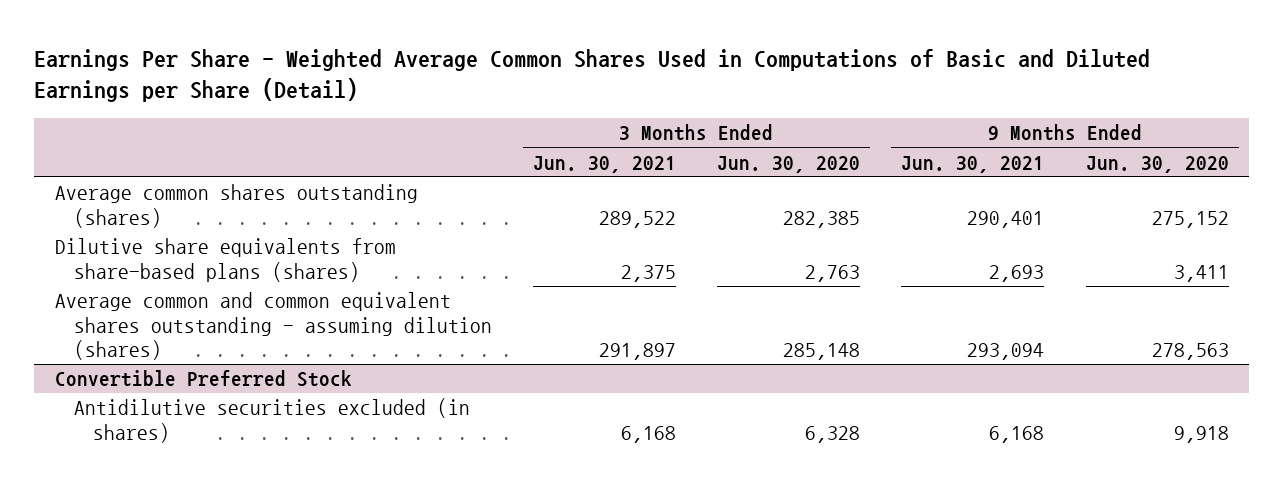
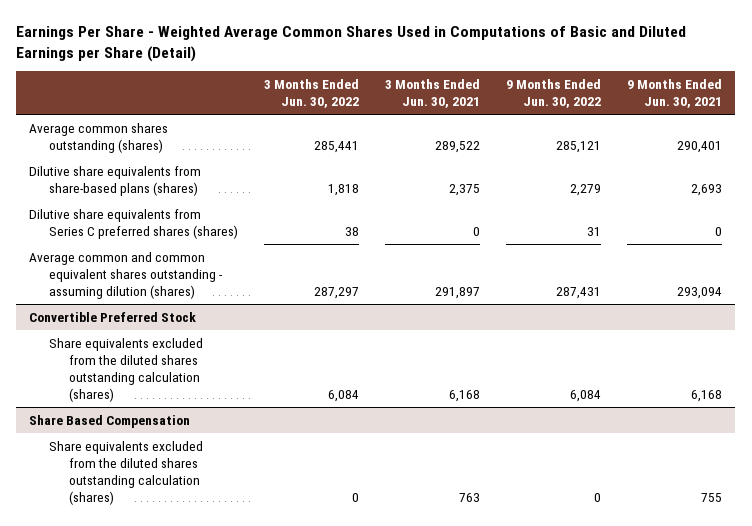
[717,155,861,173] Jun. 30, 2020 -> none
[1085,155,1229,173] Jun. 30, 2020 -> none
none -> [264,78,360,108] 3 Months Ended Jun. 30, 2022
none -> [506,78,602,108] 9 Months Ended Jun. 30, 2022
none -> [29,208,239,239] Dilutive share equivalents from Series C preferred shares (shares)
[73,398,470,443] Antidilutive securities excluded (in shares) -> [49,337,204,402] Share equivalents excluded from the diluted shares outstanding calculation (shares)
none -> [29,414,191,428] Share Based Compensation
none -> [49,440,204,505] Share equivalents excluded from the diluted shares outstanding calculation (shares)

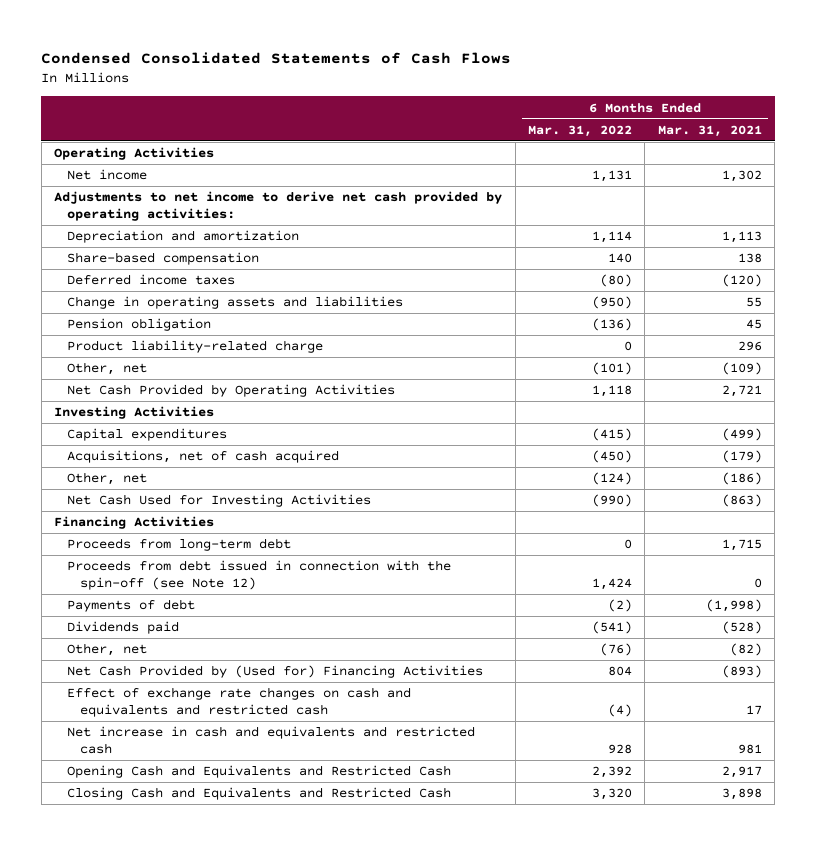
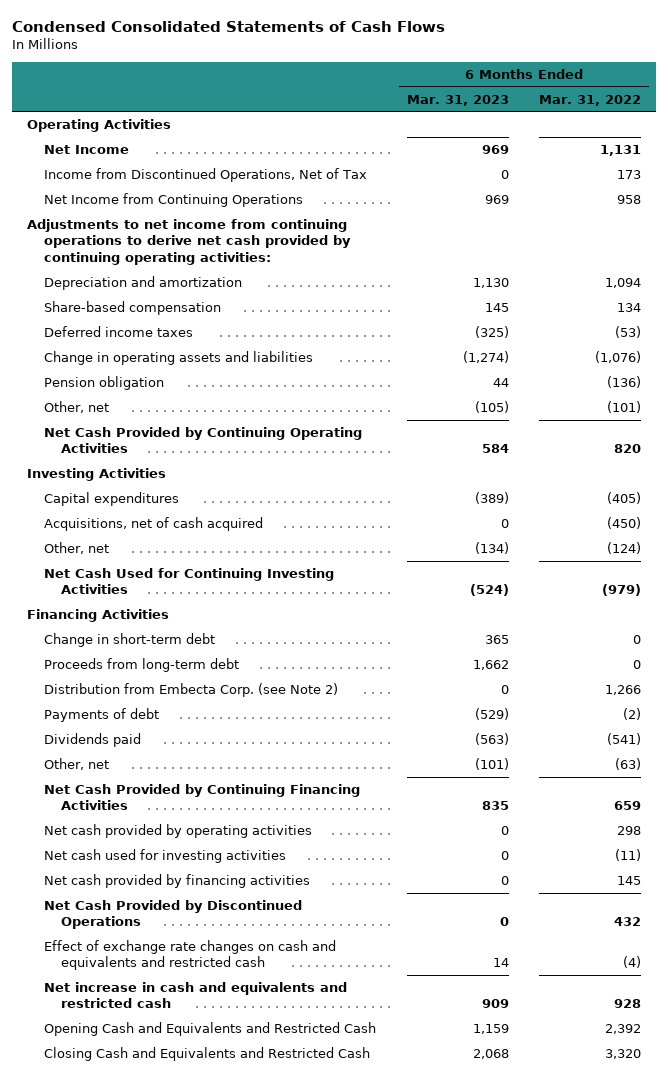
[657,124,762,137] Mar. 31, 2021 -> none
none -> [406,94,509,106] Mar. 31, 2023
[66,169,147,181] Net income -> [44,145,130,155] Net Income
none -> [44,168,368,183] Income from Discontinued Operations, Net of Tax
none -> [44,193,304,208] Net Income from Continuing Operations
[54,191,503,222] Adjustments to net income to derive net cash provided by operating activities: -> [27,219,352,265] Adjustments to net income from continuing operations to derive net cash provided by continuing operating activities:
[592,231,633,244] 1,114 -> [605,278,642,289] 1,094
[608,253,633,264] 140 -> [617,303,642,313] 134
[600,274,633,288] (80) -> [615,326,642,339] (53)
[592,296,633,310] (950) -> [595,351,642,364] (1,076)
[66,340,323,354] Product liability-related charge -> none
[66,384,395,398] Net Cash Provided by Operating Activities -> [44,427,363,454] Net Cash Provided by Continuing Operating Activities
[592,385,633,398] 1,118 -> [614,444,642,454] 820
[592,428,633,442] (415) -> [607,492,642,505] (405)
[66,494,371,508] Net Cash Used for Investing Activities -> [44,568,335,595] Net Cash Used for Continuing Investing Activities
[592,494,633,508] (990) -> [602,584,642,597] (979)
none -> [44,633,216,648] Change in short-term debt
[66,560,451,591] Proceeds from debt issued in connection with the spin-off (see Note 12) -> none
none -> [44,683,339,698] Distribution from Embecta Corp. (see Note 2)
[600,643,633,657] (76) -> [615,758,642,771] (63)
none -> [44,784,361,811] Net Cash Provided by Continuing Financing Activities
none -> [44,824,313,839] Net cash provided by operating activities
none -> [44,849,287,864] Net cash used for investing activities
[66,665,483,679] Net Cash Provided by (Used for) Financing Activities -> [44,874,311,889] Net cash provided by financing activities
[608,666,633,677] 804 -> [617,876,642,886] 145
none -> [44,900,303,930] Net Cash Provided by Discontinued Operations

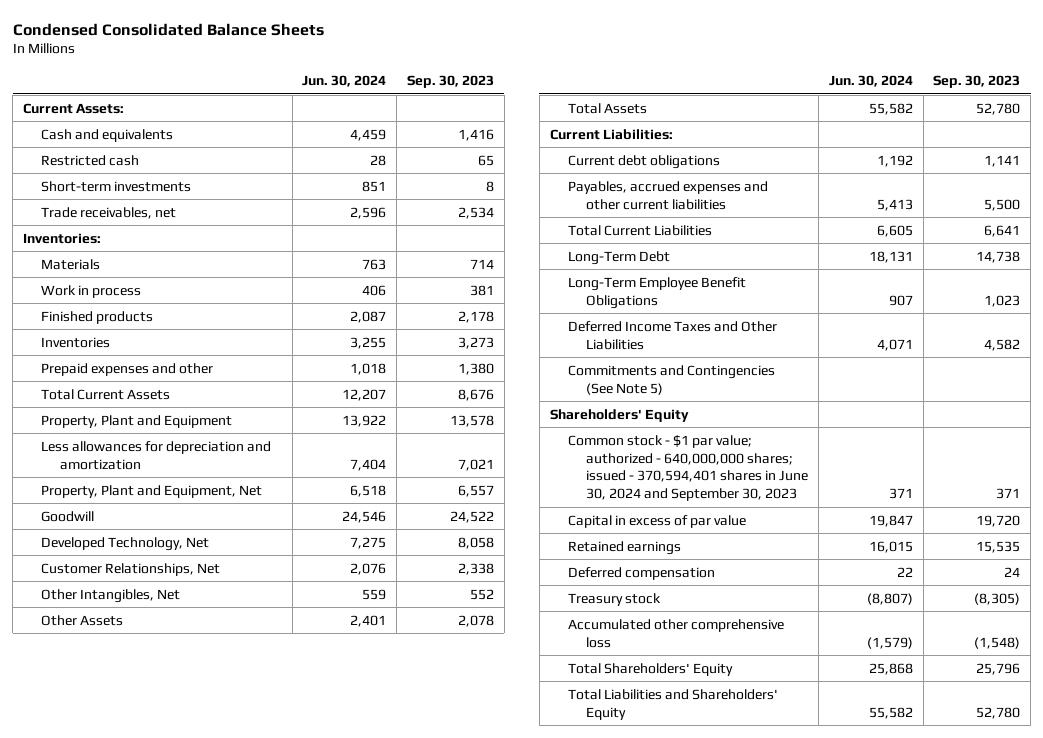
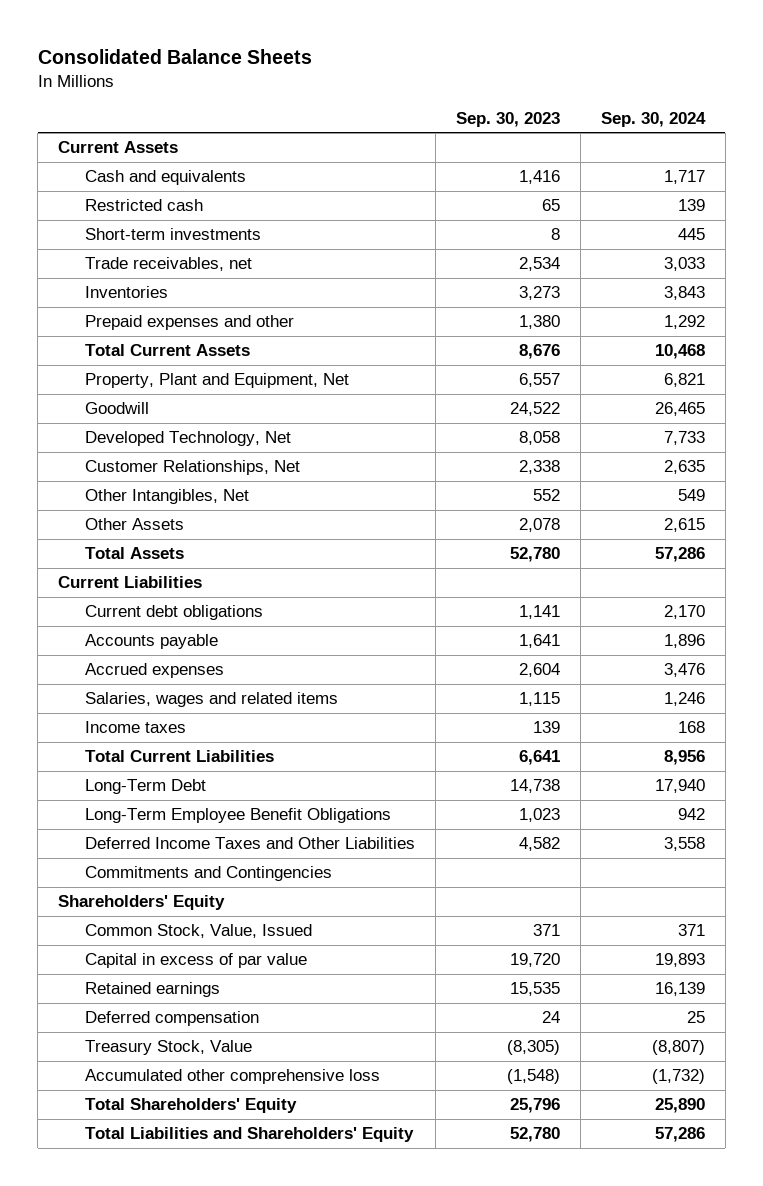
[12,22,324,36] Condensed Consolidated Balance Sheets -> [37,49,312,65] Consolidated Balance Sheets
[302,75,387,88] Jun. 30, 2024 -> none
none -> [600,112,706,128] Sep. 30, 2024
[23,102,125,114] Current Assets: -> [58,141,179,154] Current Assets
[23,232,102,244] Inventories: -> none
[41,258,101,270] Materials -> none
[41,284,142,298] Work in process -> none
[41,310,154,324] Finished products -> none
[41,414,233,428] Property, Plant and Equipment -> none
[41,440,272,470] Less allowances for depreciation and amortization -> none
[549,128,673,140] Current Liabilities: -> [58,576,203,589] Current Liabilities
[567,180,768,210] Payables, accrued expenses and other current liabilities -> none
none -> [84,634,218,650] Accounts payable
none -> [84,663,224,679] Accrued expenses
none -> [84,692,338,708] Salaries, wages and related items
none -> [84,721,186,734] Income taxes
[567,364,775,395] Commitments and Contingencies (See Note 5) -> [84,866,332,882] Commitments and Contingencies
[567,434,809,502] Common stock - $1 par value; authorized - 640,000,000 shares; issued - 370,594,401 shares in June 30, 2024 and September 30, 2023 -> [84,924,312,939] Common Stock, Value, Issued
[567,592,661,606] Treasury stock -> [84,1040,252,1056] Treasury Stock, Value

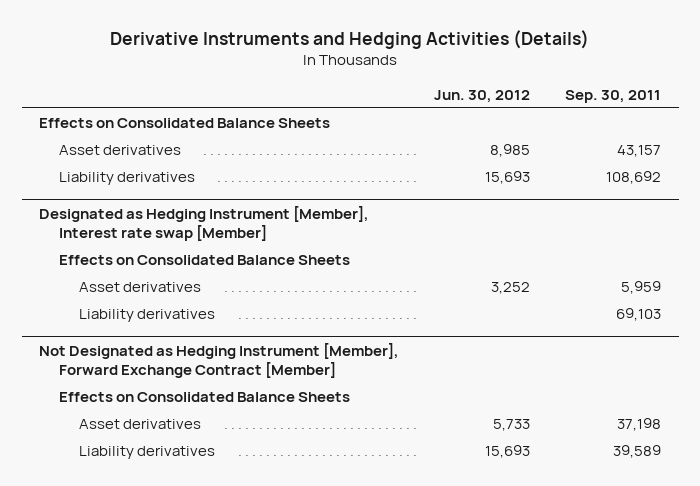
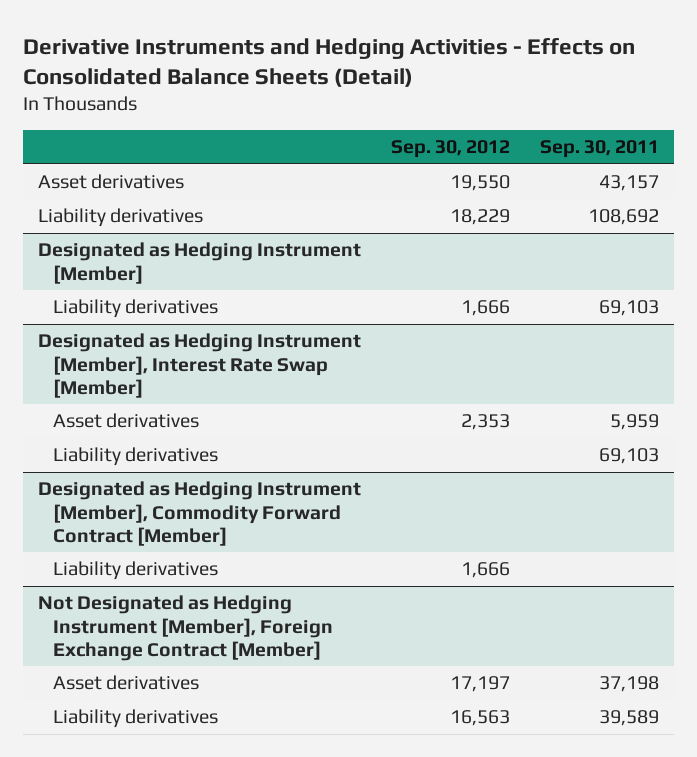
[110,30,590,50] Derivative Instruments and Hedging Activities (Details) -> [23,37,636,87] Derivative Instruments and Hedging Activities - Effects on Consolidated Balance Sheets (Detail)
[434,89,531,103] Jun. 30, 2012 -> none
none -> [391,140,511,159] Sep. 30, 2012
[39,118,331,129] Effects on Consolidated Balance Sheets -> none
[59,255,351,266] Effects on Consolidated Balance Sheets -> none
none -> [38,242,362,284] Designated as Hedging Instrument [Member]
none -> [53,299,219,319] Liability derivatives
[39,205,370,241] Designated as Hedging Instrument [Member], Interest rate swap [Member] -> [38,333,362,399] Designated as Hedging Instrument [Member], Interest Rate Swap [Member]
[59,392,351,403] Effects on Consolidated Balance Sheets -> none
none -> [38,481,362,547] Designated as Hedging Instrument [Member], Commodity Forward Contract [Member]
none -> [53,561,219,581] Liability derivatives
[39,342,400,378] Not Designated as Hedging Instrument [Member], Forward Exchange Contract [Member] -> [38,595,334,662] Not Designated as Hedging Instrument [Member], Foreign Exchange Contract [Member]

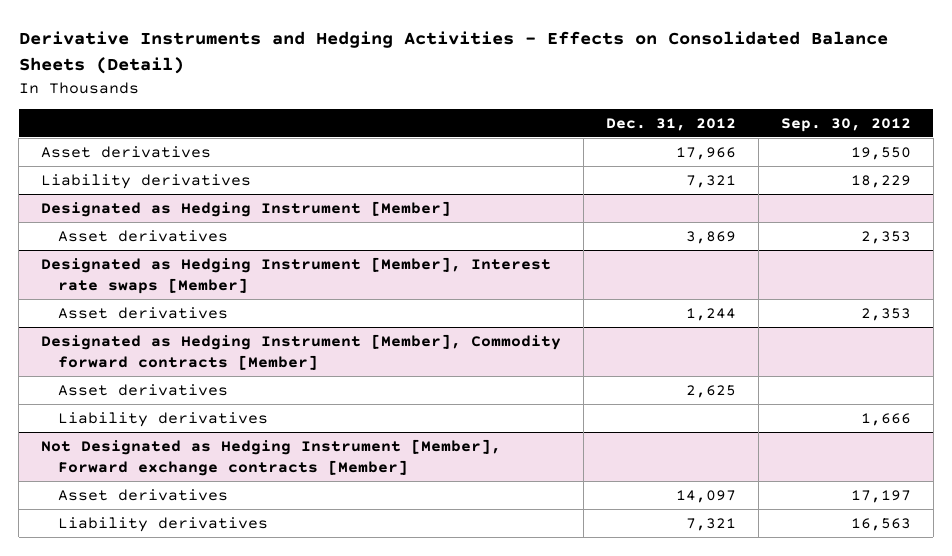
[540,140,660,159] Sep. 30, 2011 -> none
none -> [605,118,736,132] Dec. 31, 2012
[53,299,219,319] Liability derivatives -> none
[38,333,362,399] Designated as Hedging Instrument [Member], Interest Rate Swap [Member] -> none
[53,447,219,467] Liability derivatives -> none
none -> [40,256,551,294] Designated as Hedging Instrument [Member], Interest rate swaps [Member]
none -> [57,306,228,319] Asset derivatives
[38,481,362,547] Designated as Hedging Instrument [Member], Commodity Forward Contract [Member] -> [40,333,561,370] Designated as Hedging Instrument [Member], Commodity forward contracts [Member]
none -> [57,383,228,396] Asset derivatives
[38,595,334,662] Not Designated as Hedging Instrument [Member], Foreign Exchange Contract [Member] -> [40,438,501,476] Not Designated as Hedging Instrument [Member], Forward exchange contracts [Member]

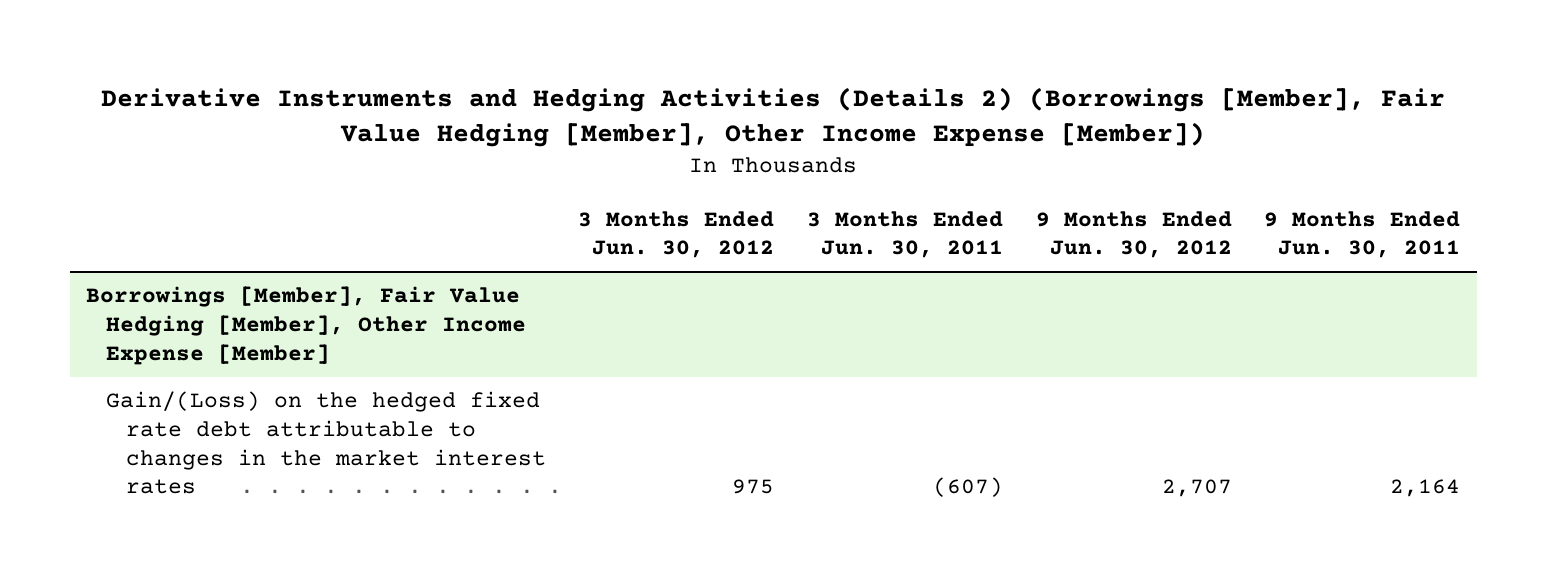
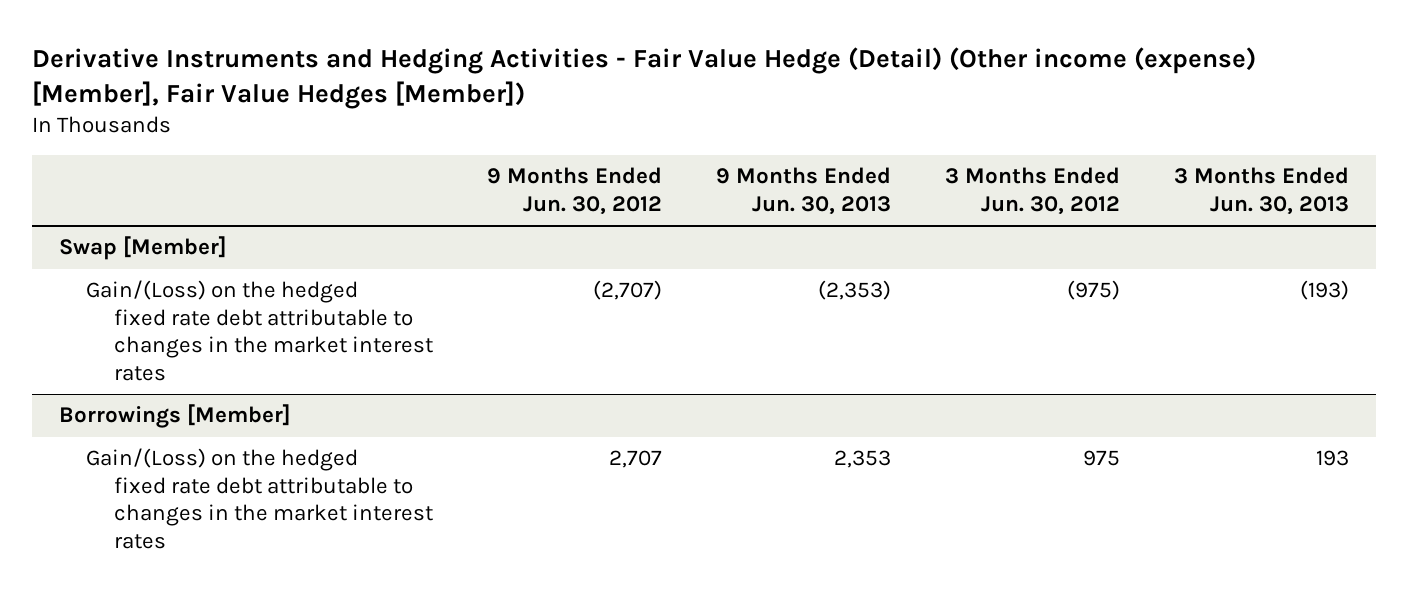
[101,86,1446,148] Derivative Instruments and Hedging Activities (Details 2) (Borrowings [Member], Fair Value Hedging [Member], Other Income Expense [Member]) -> [31,46,1256,109] Derivative Instruments and Hedging Activities - Fair Value Hedge (Detail) (Other income (expense) [Member], Fair Value Hedges [Member])
[807,210,1004,259] 3 Months Ended Jun. 30, 2011 -> none
[1264,210,1461,259] 9 Months Ended Jun. 30, 2011 -> none
none -> [715,167,891,215] 9 Months Ended Jun. 30, 2013
none -> [1173,167,1349,215] 3 Months Ended Jun. 30, 2013
[86,286,527,365] Borrowings [Member], Fair Value Hedging [Member], Other Income Expense [Member] -> none
none -> [58,236,227,261] Swap [Member]
none -> [86,280,433,381] Gain/(Loss) on the hedged fixed rate debt attributable to changes in the market interest rates
none -> [58,404,291,429] Borrowings [Member]

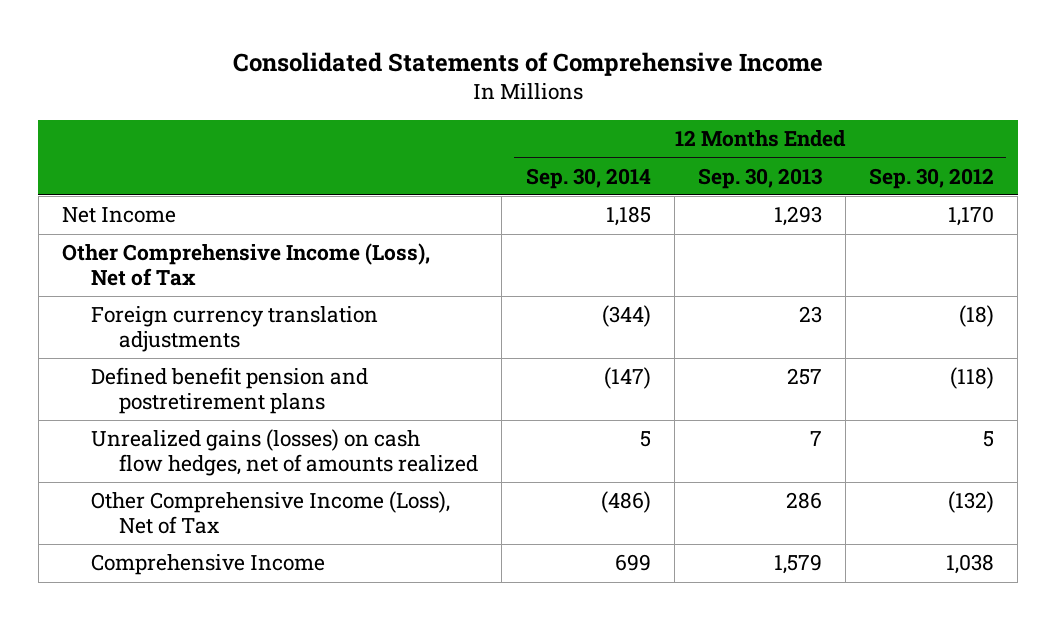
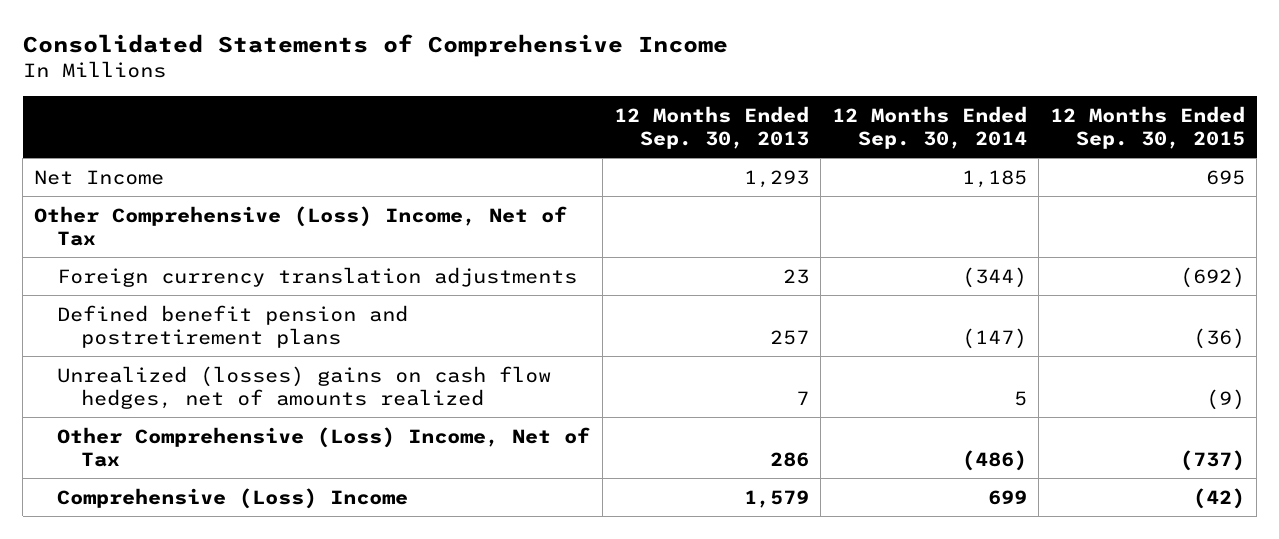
[869,167,995,189] Sep. 30, 2012 -> none
none -> [1050,105,1246,149] 12 Months Ended Sep. 30, 2015
[62,243,431,286] Other Comprehensive Income (Loss), Net of Tax -> [34,205,568,246] Other Comprehensive (Loss) Income, Net of Tax
[90,429,479,476] Unrealized gains (losses) on cash flow hedges, net of amounts realized -> [57,365,552,409] Unrealized (losses) gains on cash flow hedges, net of amounts realized
[90,491,450,534] Other Comprehensive Income (Loss), Net of Tax -> [57,426,591,467] Other Comprehensive (Loss) Income, Net of Tax
[90,554,325,576] Comprehensive Income -> [57,487,409,509] Comprehensive (Loss) Income

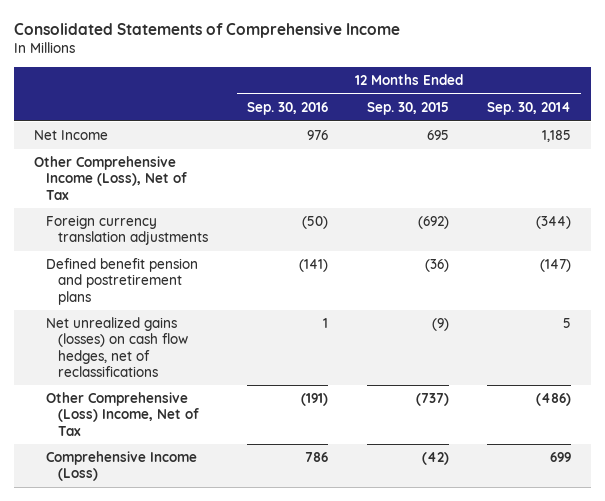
[613,105,809,149] 12 Months Ended Sep. 30, 2013 -> none
none -> [246,101,328,115] Sep. 30, 2016
[34,205,568,246] Other Comprehensive (Loss) Income, Net of Tax -> [33,156,187,200] Other Comprehensive Income (Loss), Net of Tax
[57,365,552,409] Unrealized (losses) gains on cash flow hedges, net of amounts realized -> [45,317,189,377] Net unrealized gains (losses) on cash flow hedges, net of reclassifications
[57,487,409,509] Comprehensive (Loss) Income -> [45,451,197,482] Comprehensive Income (Loss)

